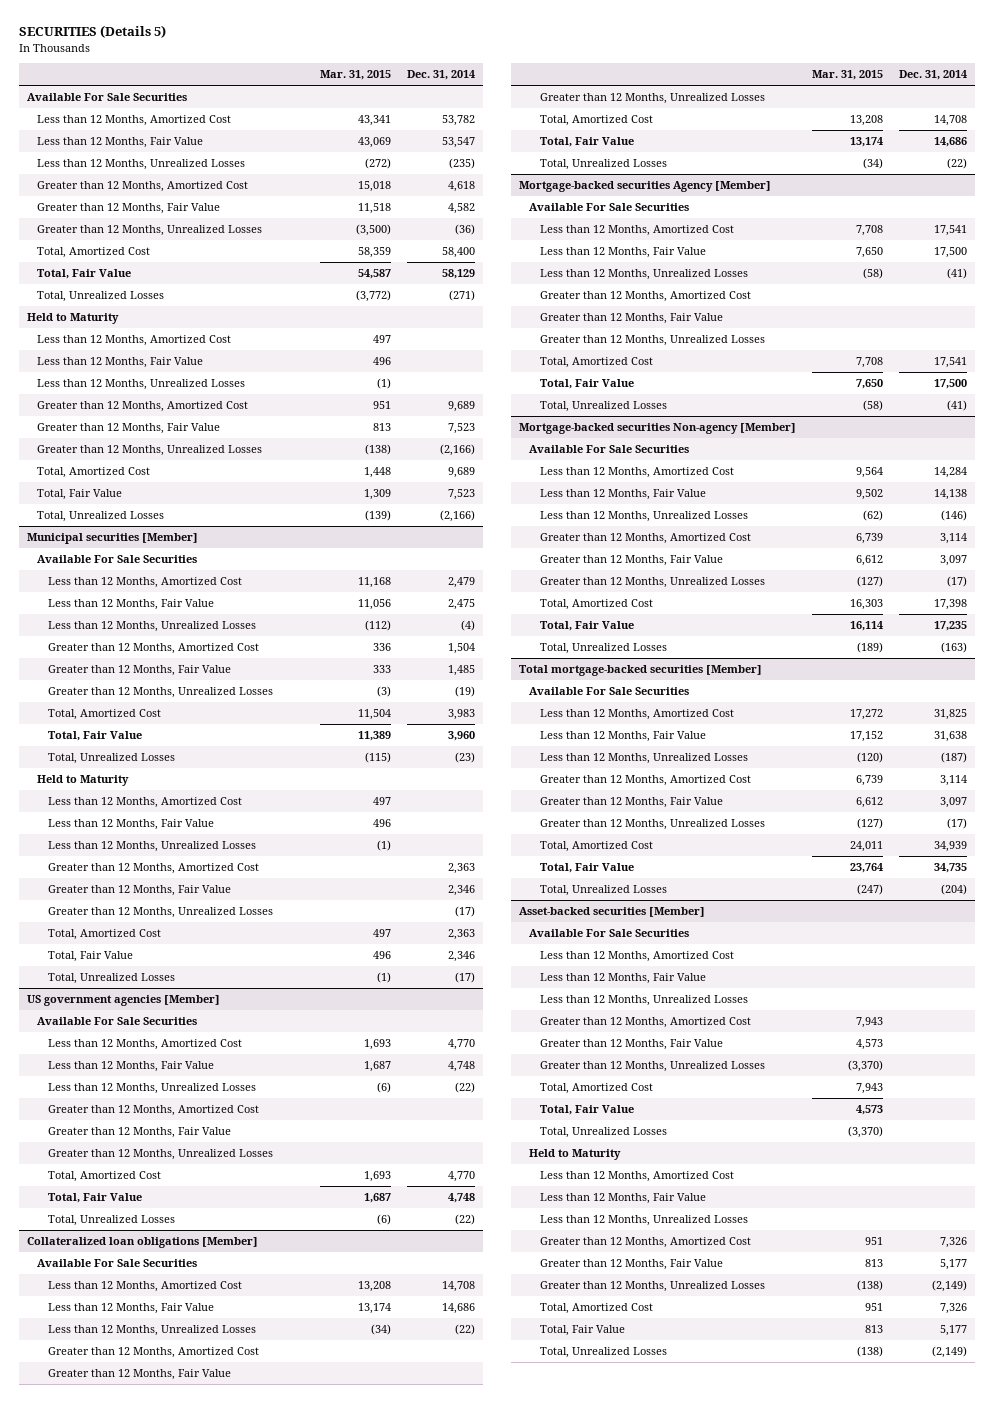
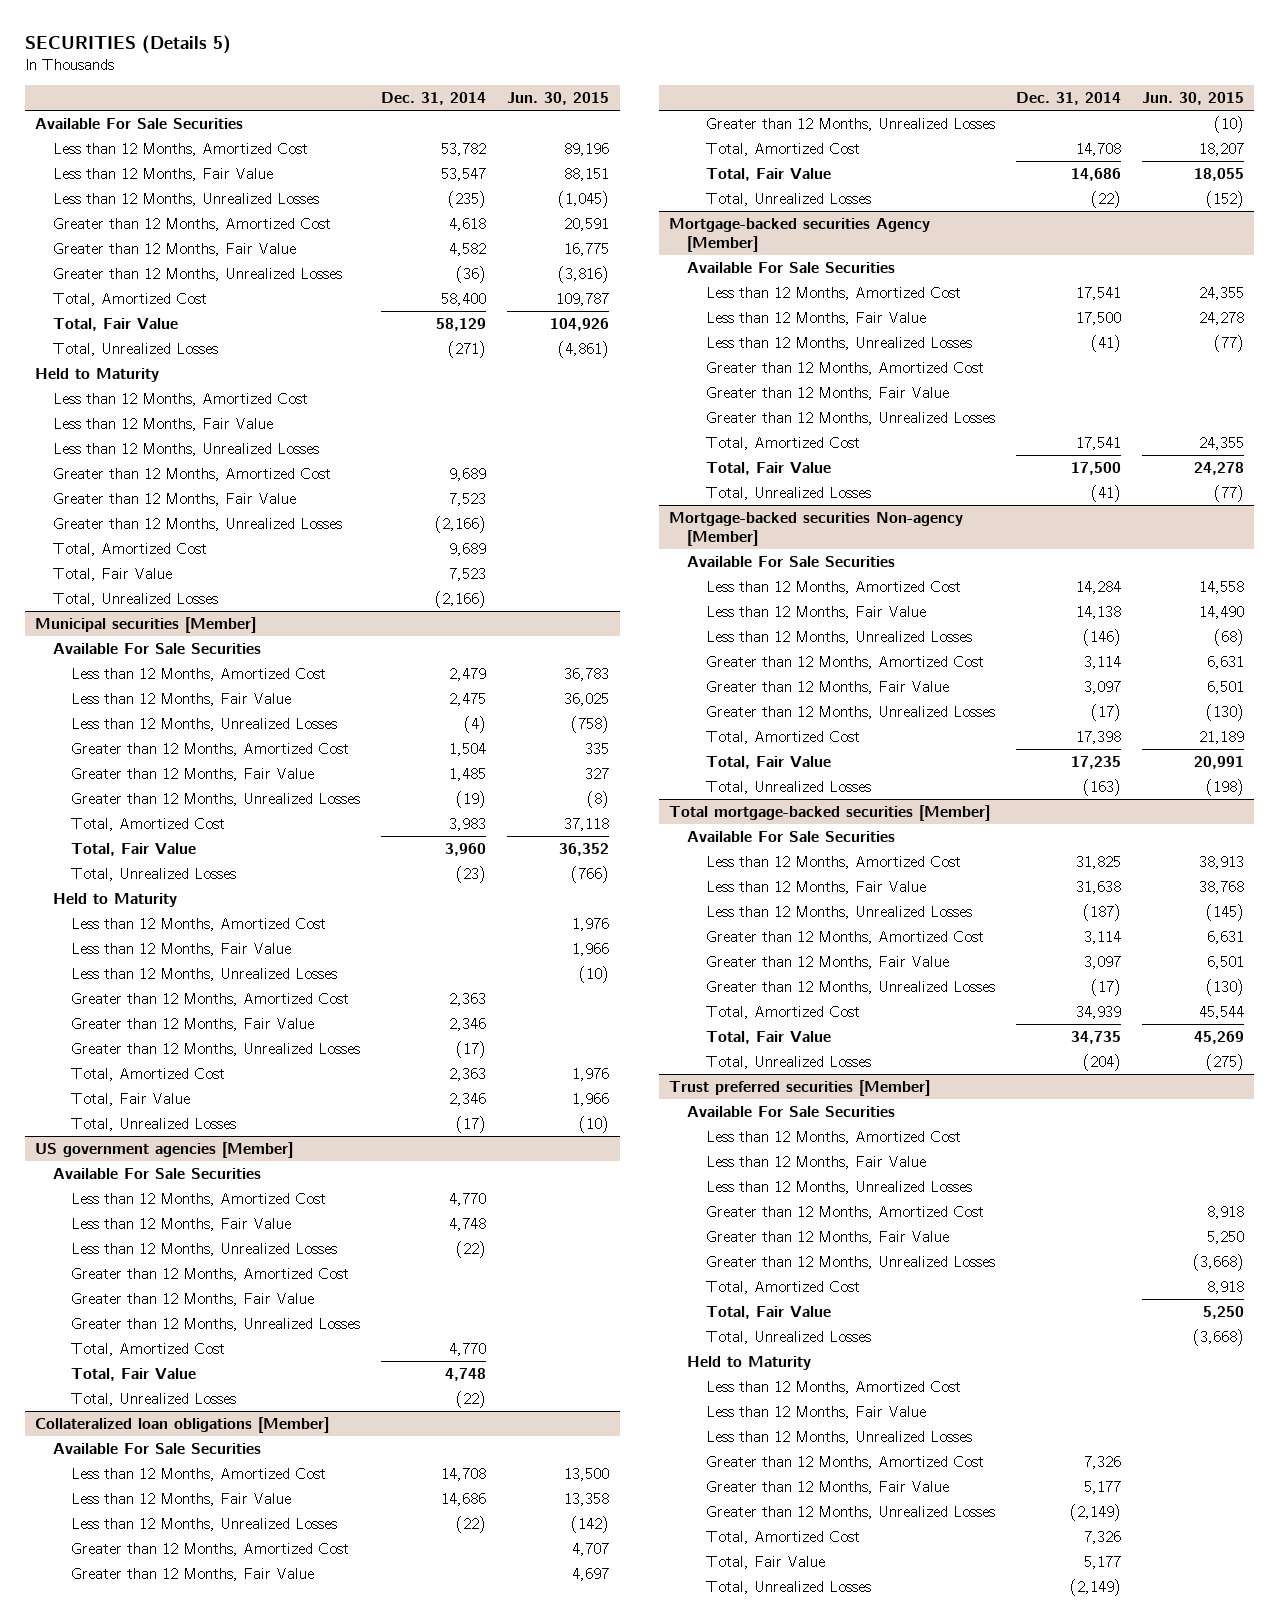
[319,70,391,81] Mar. 31, 2015 -> none
none -> [507,92,610,106] Jun. 30, 2015
[518,907,705,918] Asset-backed securities [Member] -> [669,1079,931,1096] Trust preferred securities [Member]

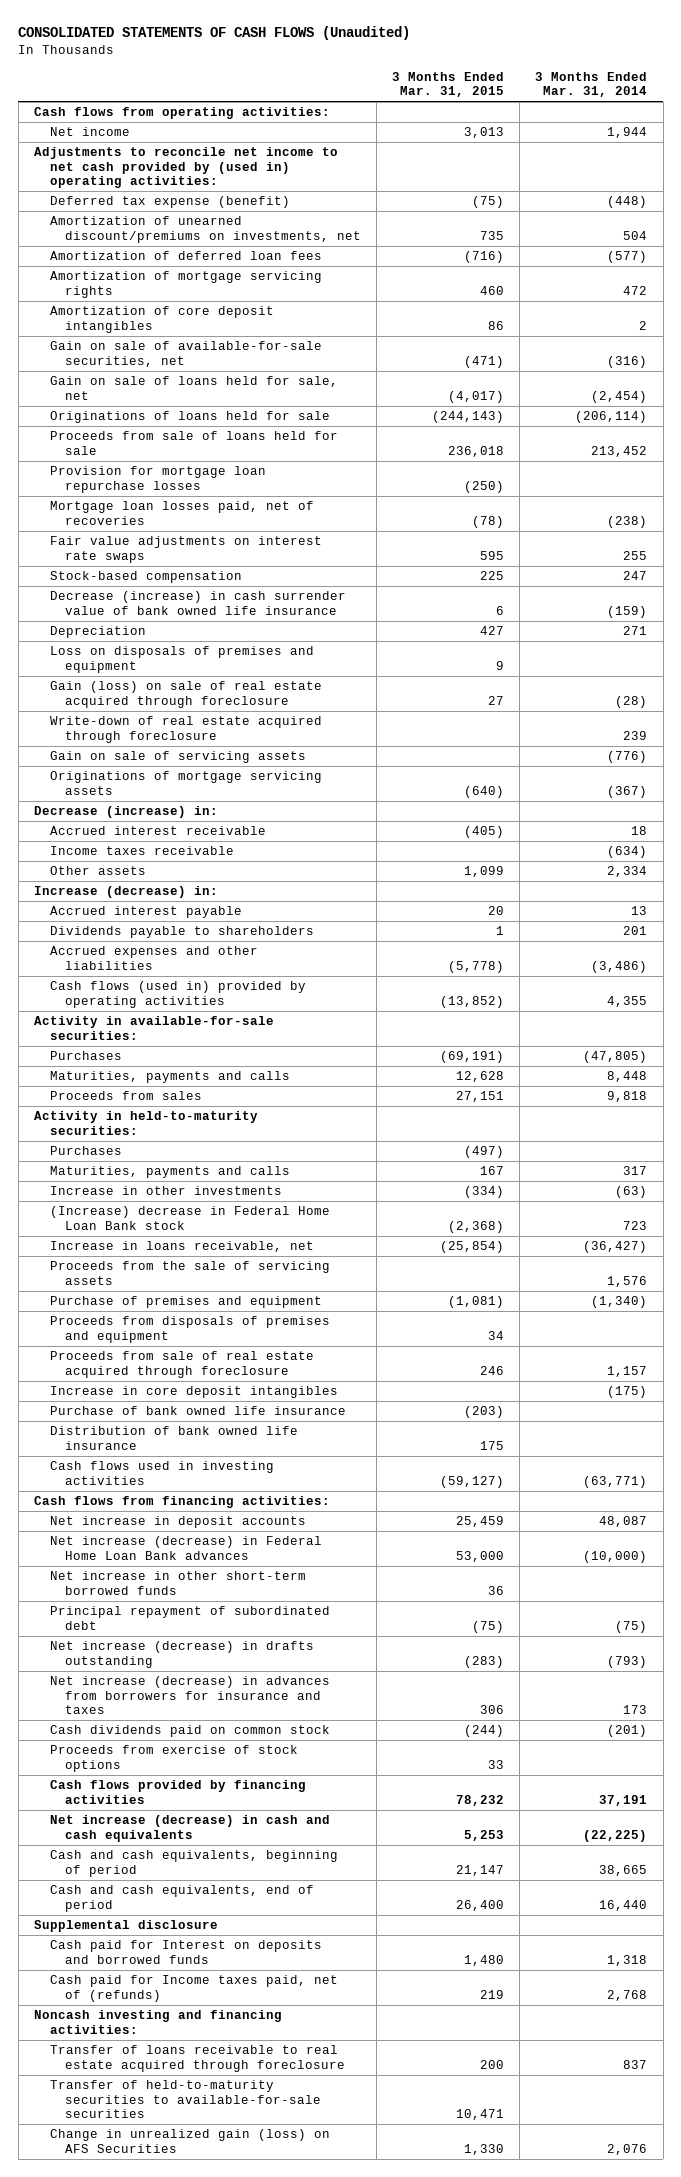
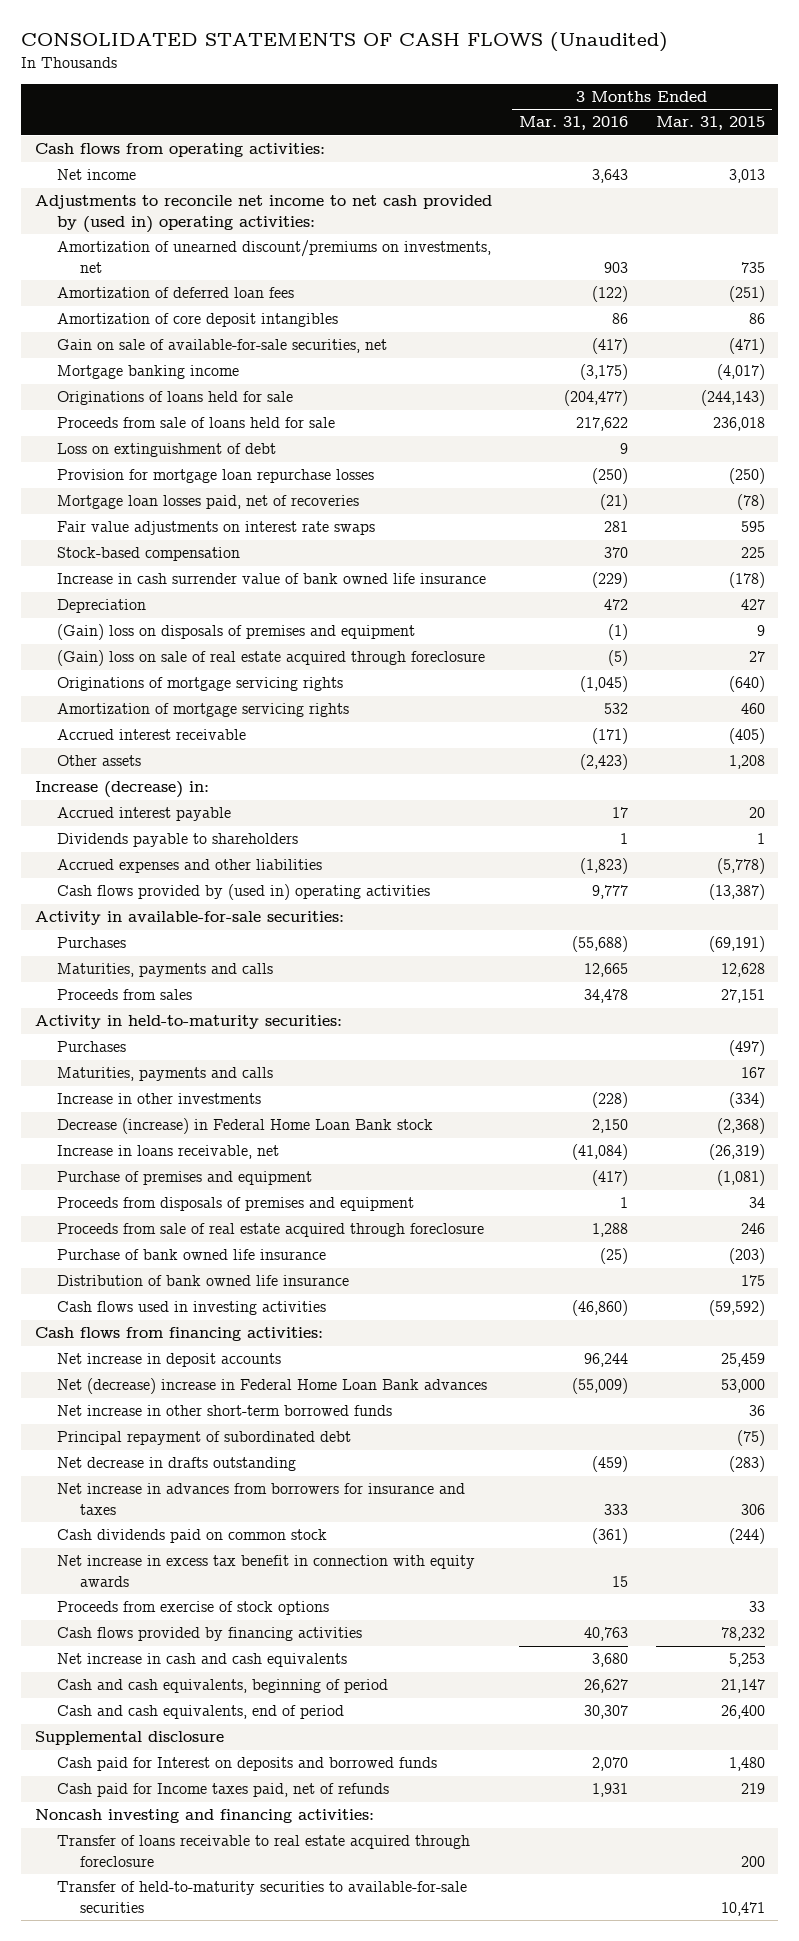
[535,71,648,97] 3 Months Ended Mar. 31, 2014 -> none
none -> [519,116,629,131] Mar. 31, 2016
[49,196,290,209] Deferred tax expense (benefit) -> none
[464,251,505,264] (716) -> [728,286,765,303] (251)
[49,376,338,400] Gain on sale of loans held for sale, net -> [57,365,240,380] Mortgage banking income
none -> [57,443,277,458] Loss on extinguishment of debt
[49,591,346,615] Decrease (increase) in cash surrender value of bank owned life insurance -> [57,573,487,585] Increase in cash surrender value of bank owned life insurance
[496,605,505,615] 6 -> [728,572,765,589] (178)
[49,716,322,743] Write-down of real estate acquired through foreclosure -> none
[49,751,306,764] Gain on sale of servicing assets -> none
[33,806,218,819] Decrease (increase) in: -> none
[49,646,314,673] Loss on disposals of premises and equipment -> [57,624,416,641] (Gain) loss on disposals of premises and equipment
[49,681,322,708] Gain (loss) on sale of real estate acquired through foreclosure -> [57,650,486,667] (Gain) loss on sale of real estate acquired through foreclosure
[49,771,322,795] Originations of mortgage servicing assets -> [57,677,344,692] Originations of mortgage servicing rights
[49,271,322,298] Amortization of mortgage servicing rights -> [57,703,350,718] Amortization of mortgage servicing rights
[49,846,234,856] Income taxes receivable -> none
[464,866,505,878] 1,099 -> [728,755,765,770] 1,208
[49,981,306,1008] Cash flows (used in) provided by operating activities -> [57,884,431,901] Cash flows provided by (used in) operating activities
[440,995,505,1008] (13,852) -> [708,884,765,901] (13,387)
[49,1261,330,1285] Proceeds from the sale of servicing assets -> none
[49,1206,330,1230] (Increase) decrease in Federal Home Loan Bank stock -> [57,1118,434,1135] Decrease (increase) in Federal Home Loan Bank stock
[440,1241,505,1254] (25,854) -> [708,1144,765,1161] (26,319)
[49,1386,338,1399] Increase in core deposit intangibles -> none
[440,1475,505,1488] (59,127) -> [708,1300,765,1317] (59,592)
[49,1536,322,1560] Net increase (decrease) in Federal Home Loan Bank advances -> [57,1378,488,1395] Net (decrease) increase in Federal Home Loan Bank advances
[49,1641,314,1668] Net increase (decrease) in drafts outstanding -> [57,1457,297,1472] Net decrease in drafts outstanding
[49,1676,330,1714] Net increase (decrease) in advances from borrowers for insurance and taxes -> [57,1483,466,1515] Net increase in advances from borrowers for insurance and taxes
none -> [57,1555,476,1587] Net increase in excess tax benefit in connection with equity awards
[49,1815,330,1842] Net increase (decrease) in cash and cash equivalents -> [57,1653,348,1668] Net increase in cash and cash equivalents
[49,1975,338,2002] Cash paid for Income taxes paid, net of (refunds) -> [57,1783,390,1798] Cash paid for Income taxes paid, net of refunds
[49,2129,330,2153] Change in unrealized gain (loss) on AFS Securities -> none

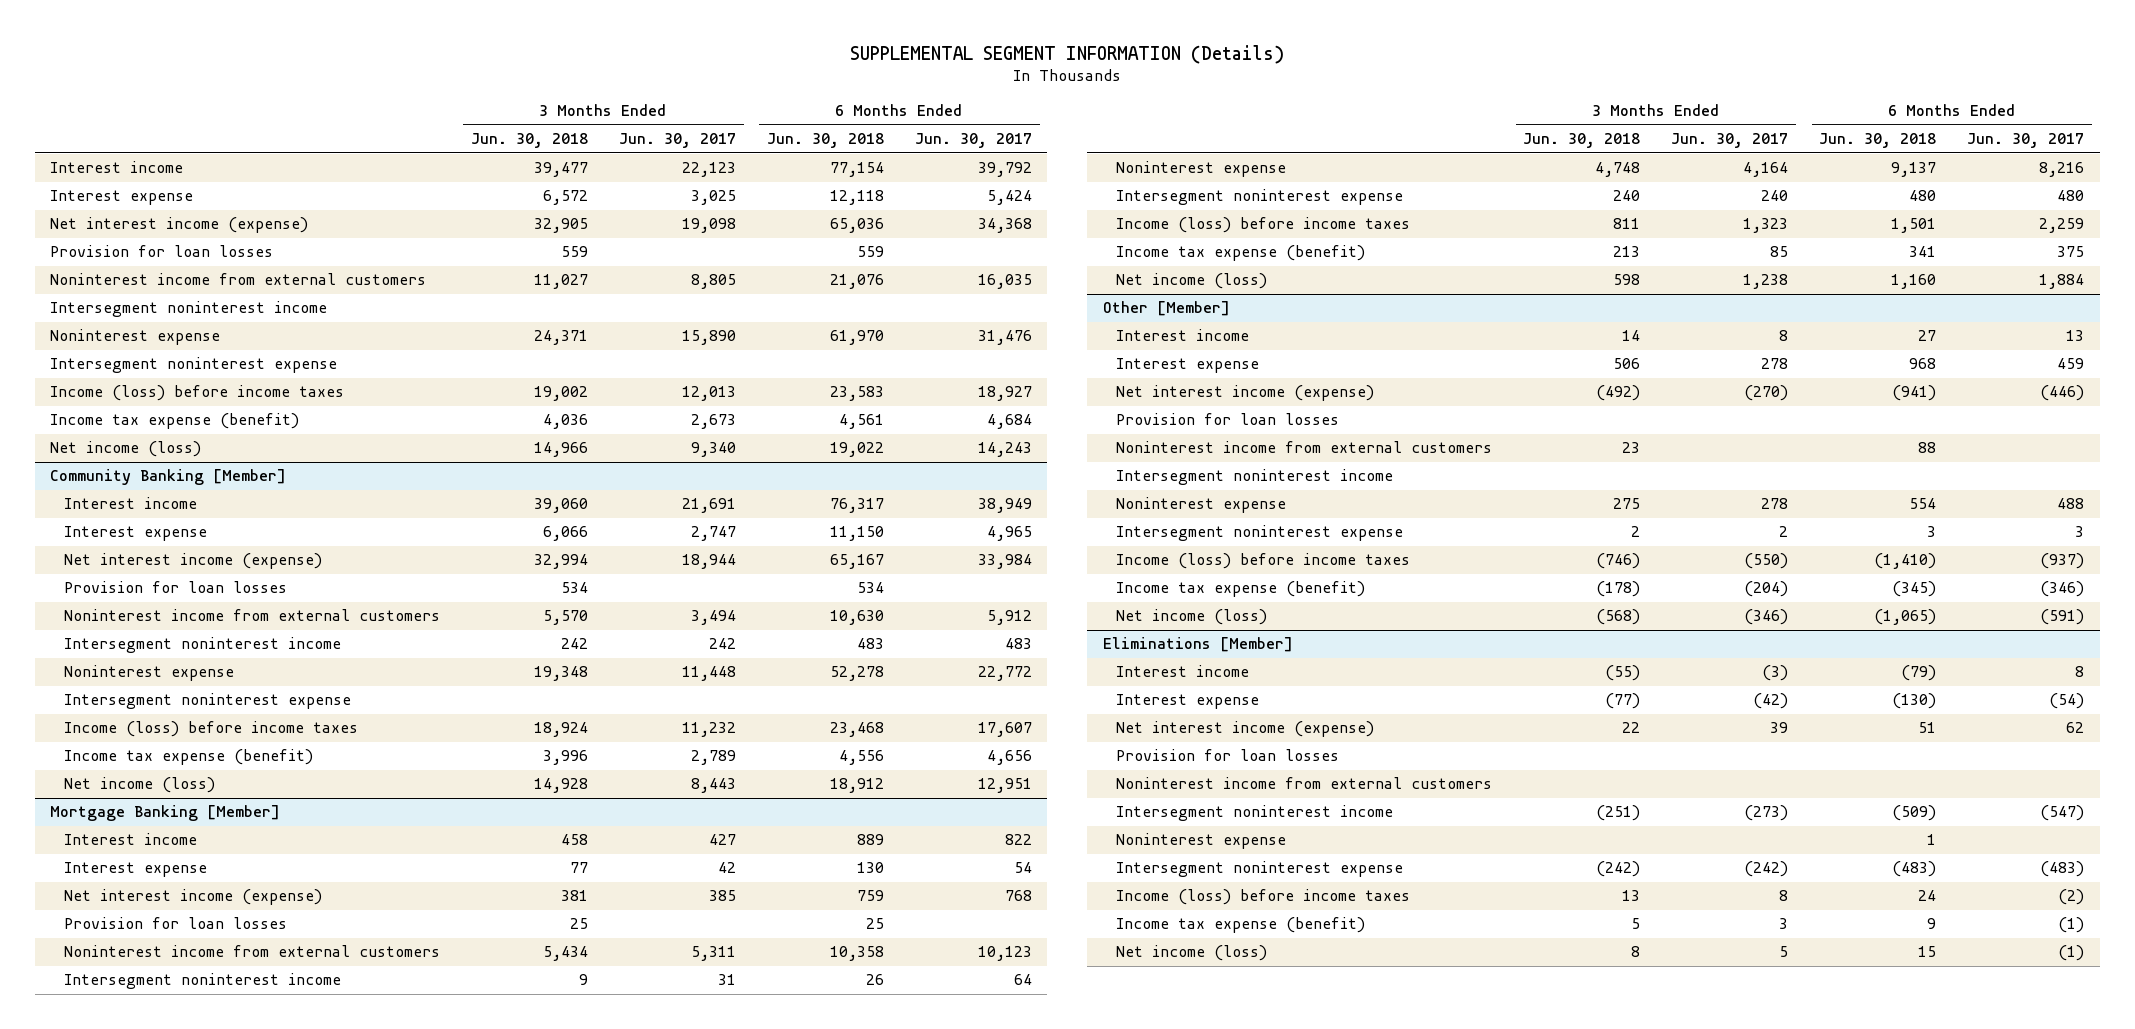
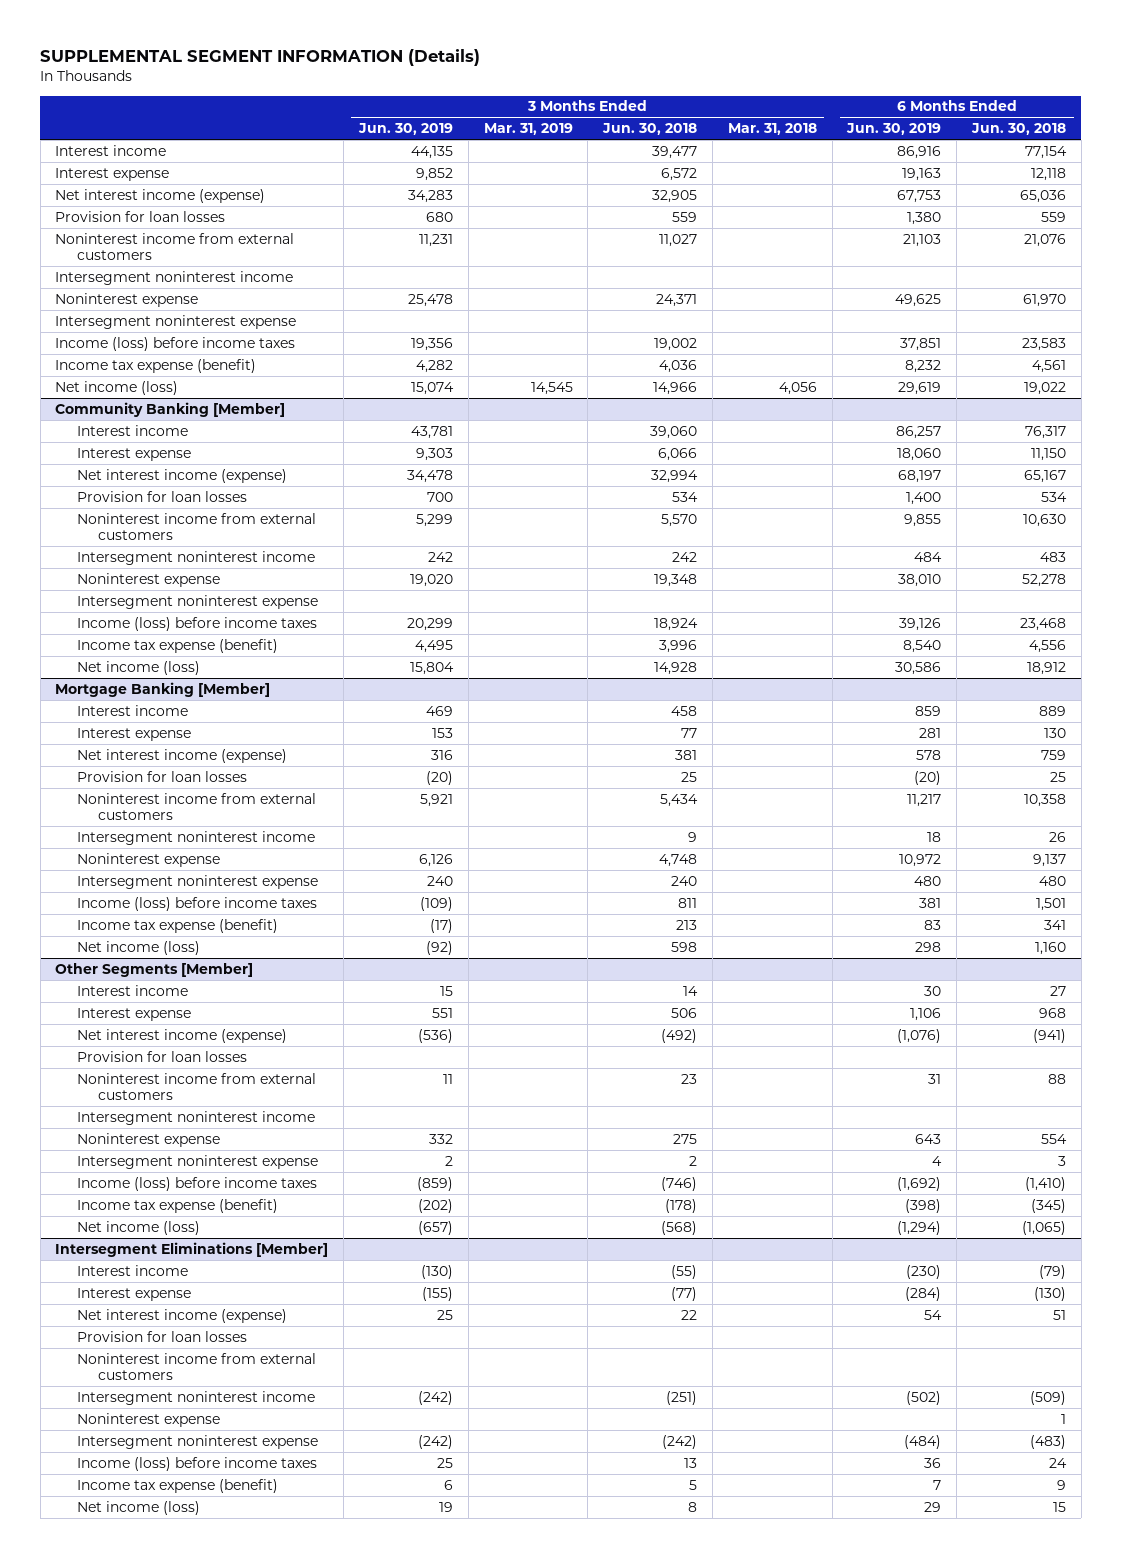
[618,133,736,149] Jun. 30, 2017 -> none
[914,133,1032,149] Jun. 30, 2017 -> none
none -> [357,123,453,136] Jun. 30, 2019
none -> [483,123,573,136] Mar. 31, 2019
none -> [727,123,817,136] Mar. 31, 2018
none -> [846,123,942,136] Jun. 30, 2019
[1102,301,1230,317] Other [Member] -> [55,962,254,977] Other Segments [Member]
[1102,637,1293,653] Eliminations [Member] -> [55,1241,329,1257] Intersegment Eliminations [Member]

